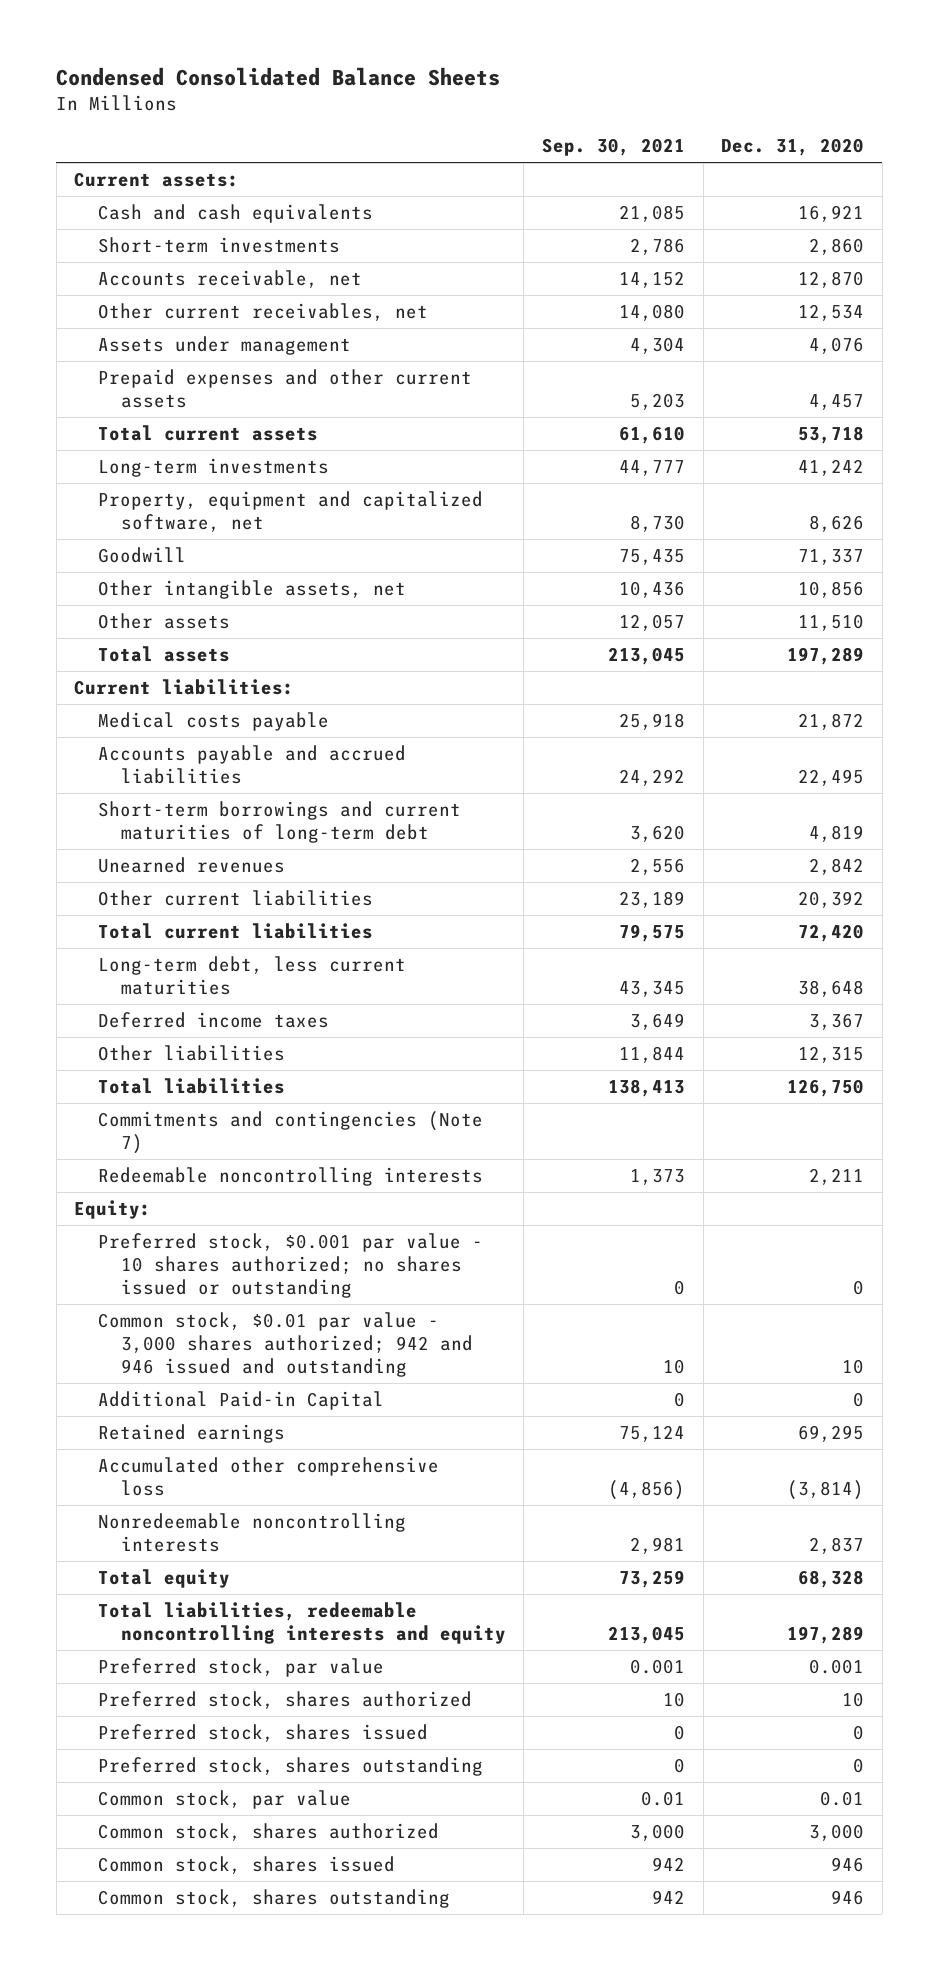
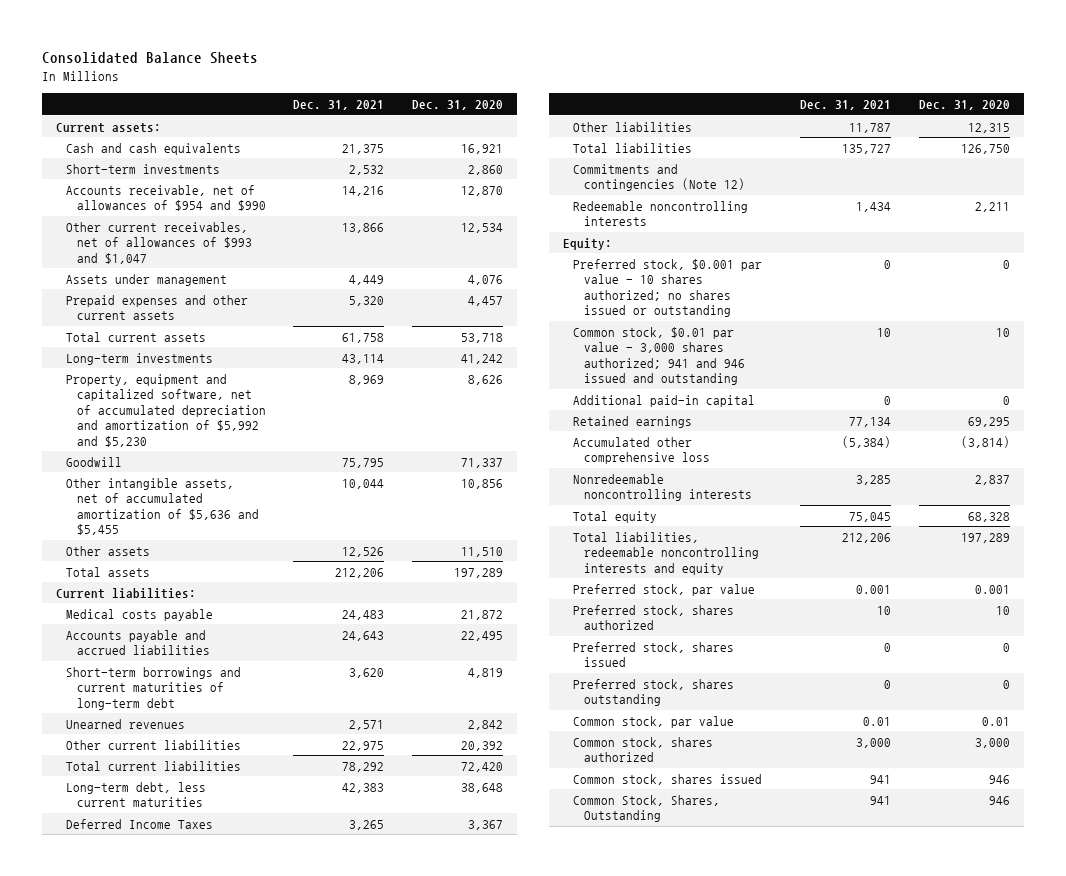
[56,67,501,87] Condensed Consolidated Balance Sheets -> [42,52,259,65] Consolidated Balance Sheets
[542,138,686,157] Sep. 30, 2021 -> none
none -> [293,100,385,111] Dec. 31, 2021
[97,270,362,289] Accounts receivable, net -> [66,184,266,212] Accounts receivable, net of allowances of $954 and $990
[97,303,428,322] Other current receivables, net -> [66,221,252,264] Other current receivables, net of allowances of $993 and $1,047
[97,491,483,532] Property, equipment and capitalized software, net -> [66,373,266,447] Property, equipment and capitalized software, net of accumulated depreciation and amortization of $5,992 and $5,230
[97,580,406,600] Other intangible assets, net -> [66,477,259,536] Other intangible assets, net of accumulated amortization of $5,636 and $5,455
[97,1012,329,1029] Deferred income taxes -> [66,818,214,829] Deferred Income Taxes
[97,1111,483,1154] Commitments and contingencies (Note 7) -> [573,163,745,192] Commitments and contingencies (Note 12)
[97,1312,473,1377] Common stock, $0.01 par value - 3,000 shares authorized; 942 and 946 issued and outstanding -> [573,326,745,386] Common stock, $0.01 par value - 3,000 shares authorized; 941 and 946 issued and outstanding
[97,1391,384,1411] Additional Paid-in Capital -> [573,394,756,407] Additional paid-in capital
[97,1889,450,1909] Common stock, shares outstanding -> [573,794,721,823] Common Stock, Shares, Outstanding

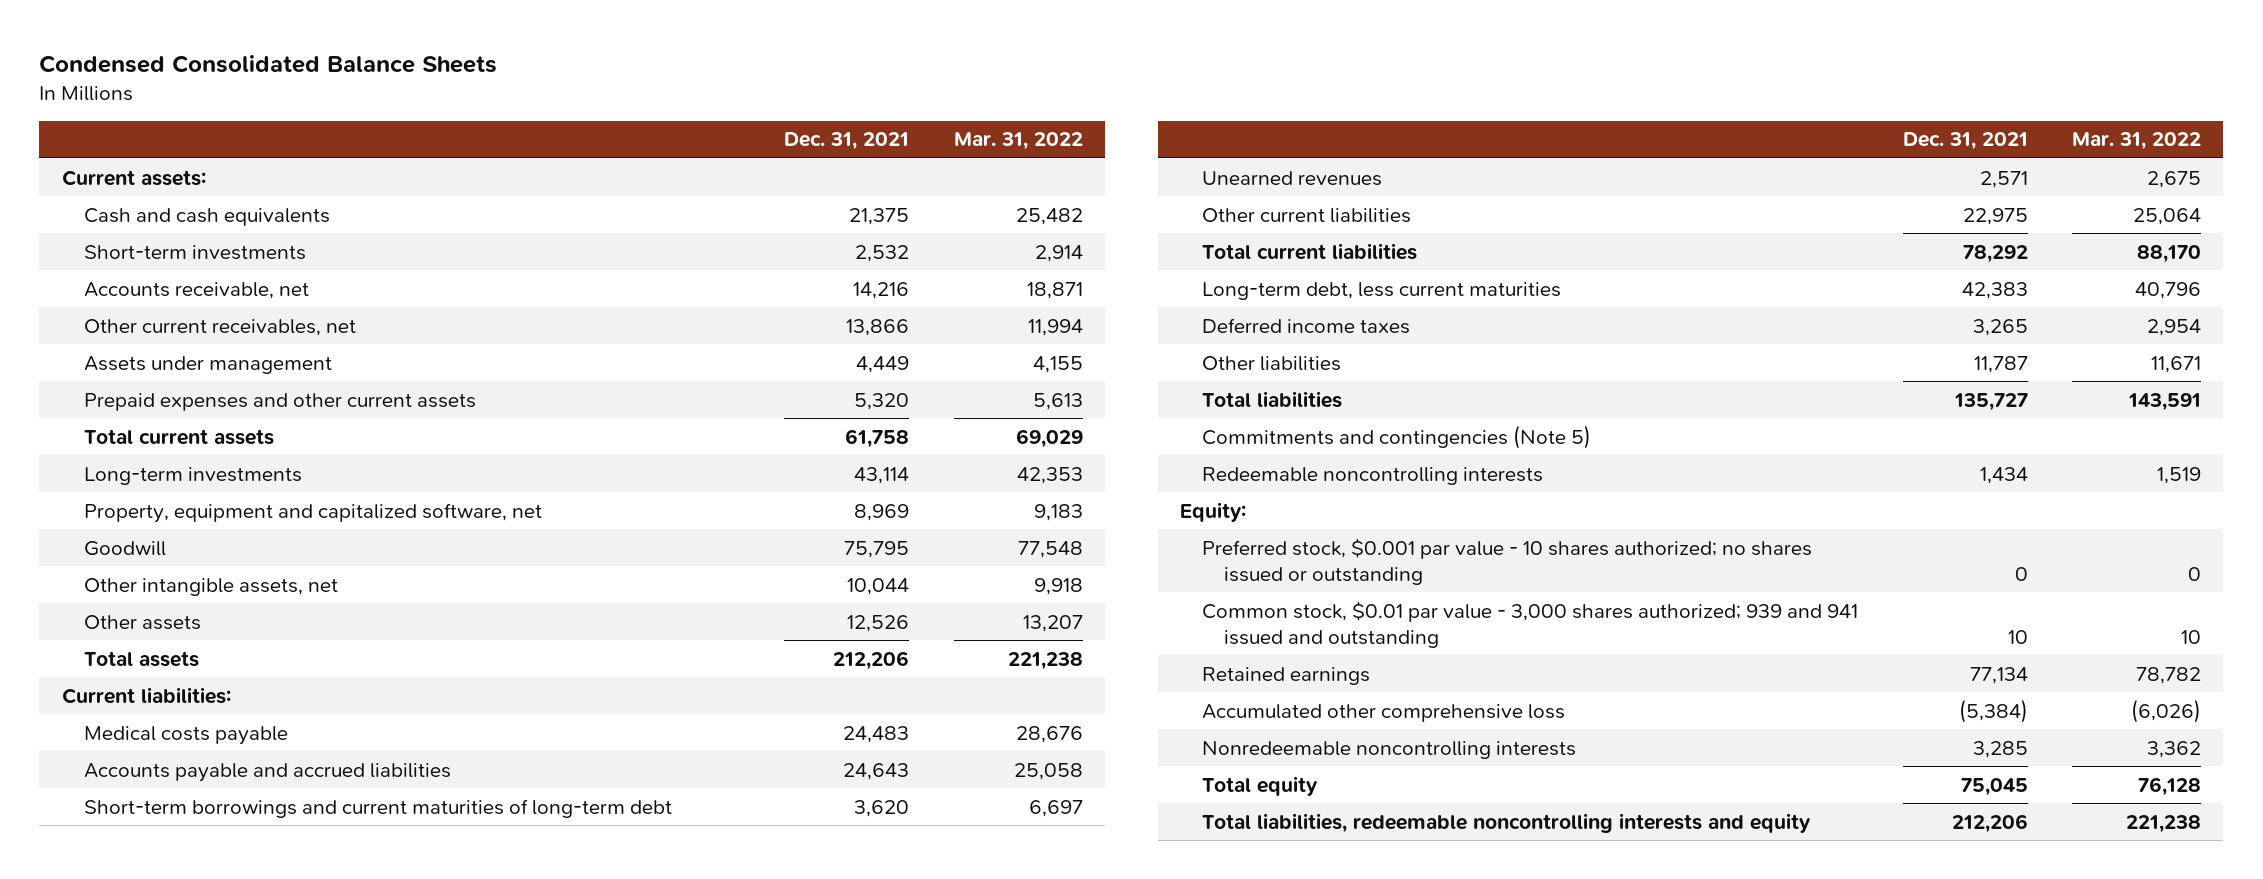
[42,52,259,65] Consolidated Balance Sheets -> [39,54,498,73] Condensed Consolidated Balance Sheets
[411,100,503,111] Dec. 31, 2020 -> none
none -> [954,132,1084,151] Mar. 31, 2022
[66,184,266,212] Accounts receivable, net of allowances of $954 and $990 -> [83,281,309,299] Accounts receivable, net
[66,221,252,264] Other current receivables, net of allowances of $993 and $1,047 -> [83,318,356,336] Other current receivables, net
[66,373,266,447] Property, equipment and capitalized software, net of accumulated depreciation and amortization of $5,992 and $5,230 -> [83,502,542,523] Property, equipment and capitalized software, net
[66,477,259,536] Other intangible assets, net of accumulated amortization of $5,636 and $5,455 -> [83,577,338,596] Other intangible assets, net
[66,818,214,829] Deferred Income Taxes -> [1202,317,1411,334] Deferred income taxes
[573,163,745,192] Commitments and contingencies (Note 12) -> [1202,424,1592,449] Commitments and contingencies (Note 5)
[573,394,756,407] Additional paid-in capital -> none
[573,326,745,386] Common stock, $0.01 par value - 3,000 shares authorized; 941 and 946 issued and outstanding -> [1202,600,1859,648] Common stock, $0.01 par value - 3,000 shares authorized; 939 and 941 issued and outstanding
[573,583,756,596] Preferred stock, par value -> none
[573,604,735,631] Preferred stock, shares authorized -> none
[573,641,735,668] Preferred stock, shares issued -> none
[573,678,735,707] Preferred stock, shares outstanding -> none
[573,715,735,728] Common stock, par value -> none
[573,736,714,763] Common stock, shares authorized -> none
[573,773,763,785] Common stock, shares issued -> none
[573,794,721,823] Common Stock, Shares, Outstanding -> none

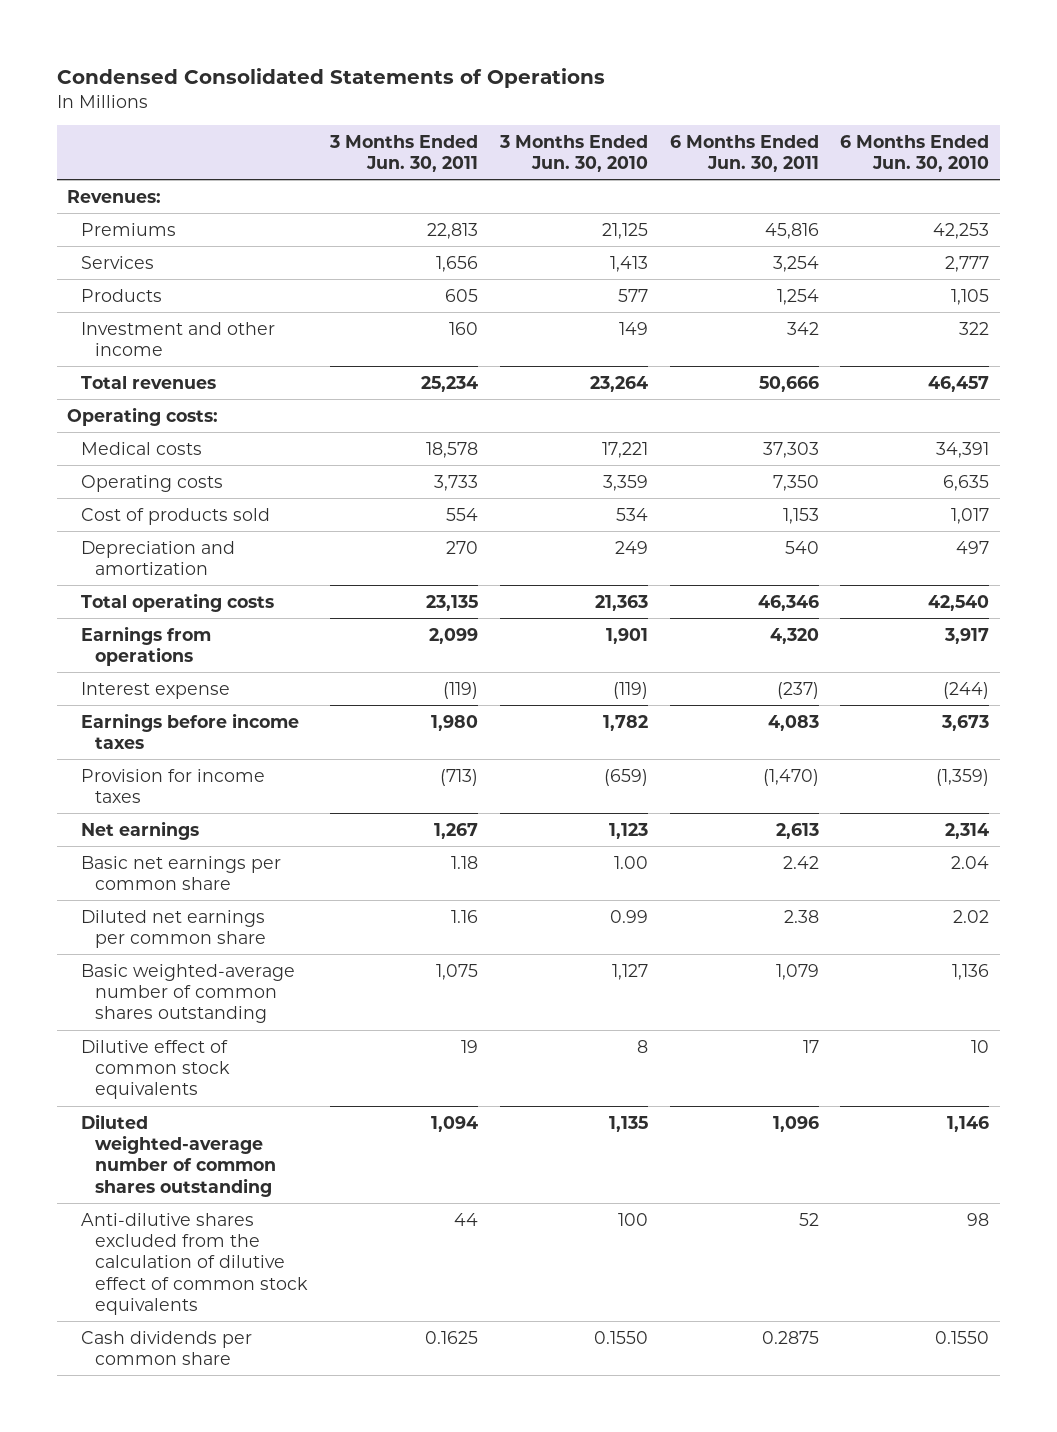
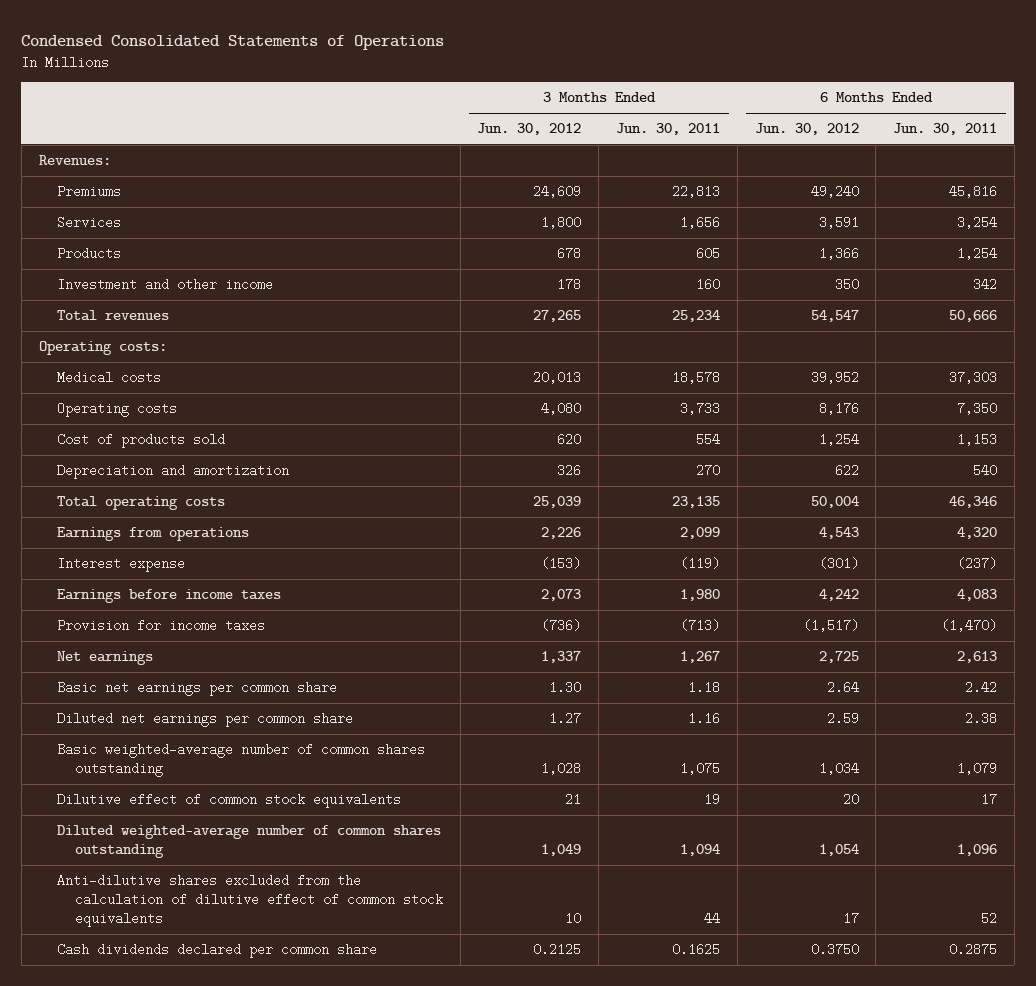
[498,134,648,173] 3 Months Ended Jun. 30, 2010 -> none
[840,134,990,173] 6 Months Ended Jun. 30, 2010 -> none
none -> [477,123,582,136] Jun. 30, 2012
none -> [754,123,859,136] Jun. 30, 2012
[81,1330,253,1365] Cash dividends per common share -> [56,943,377,959] Cash dividends declared per common share

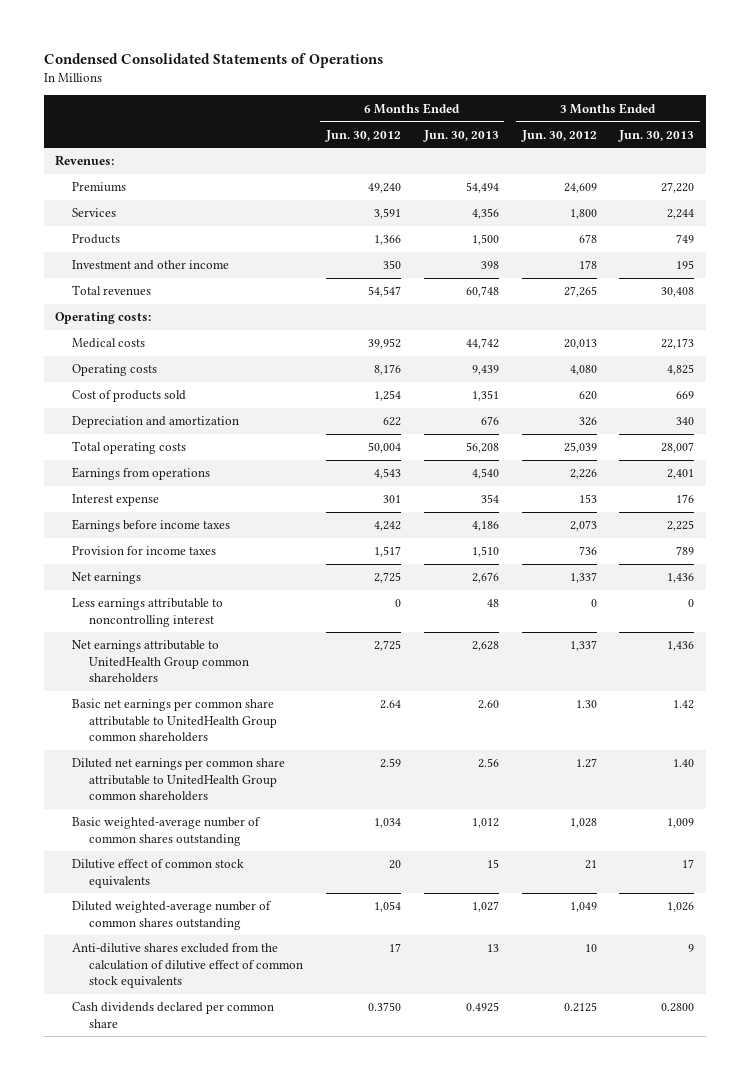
[615,123,720,136] Jun. 30, 2011 -> none
[893,123,998,136] Jun. 30, 2011 -> none
none -> [422,129,499,142] Jun. 30, 2013
none -> [618,129,695,142] Jun. 30, 2013
[541,557,582,571] (153) -> [578,494,597,504] 153
[818,557,859,571] (301) -> [383,495,402,504] 301
[541,619,582,633] (736) -> [578,546,597,556] 736
[802,619,859,633] (1,517) -> [374,546,402,558] 1,517
none -> [72,598,224,627] Less earnings attributable to noncontrolling interest
none -> [72,640,250,684] Net earnings attributable to UnitedHealth Group common shareholders
[56,681,337,697] Basic net earnings per common share -> [72,699,278,743] Basic net earnings per common share attributable to UnitedHealth Group common shareholders
[56,712,353,728] Diluted net earnings per common share -> [72,758,286,802] Diluted net earnings per common share attributable to UnitedHealth Group common shareholders

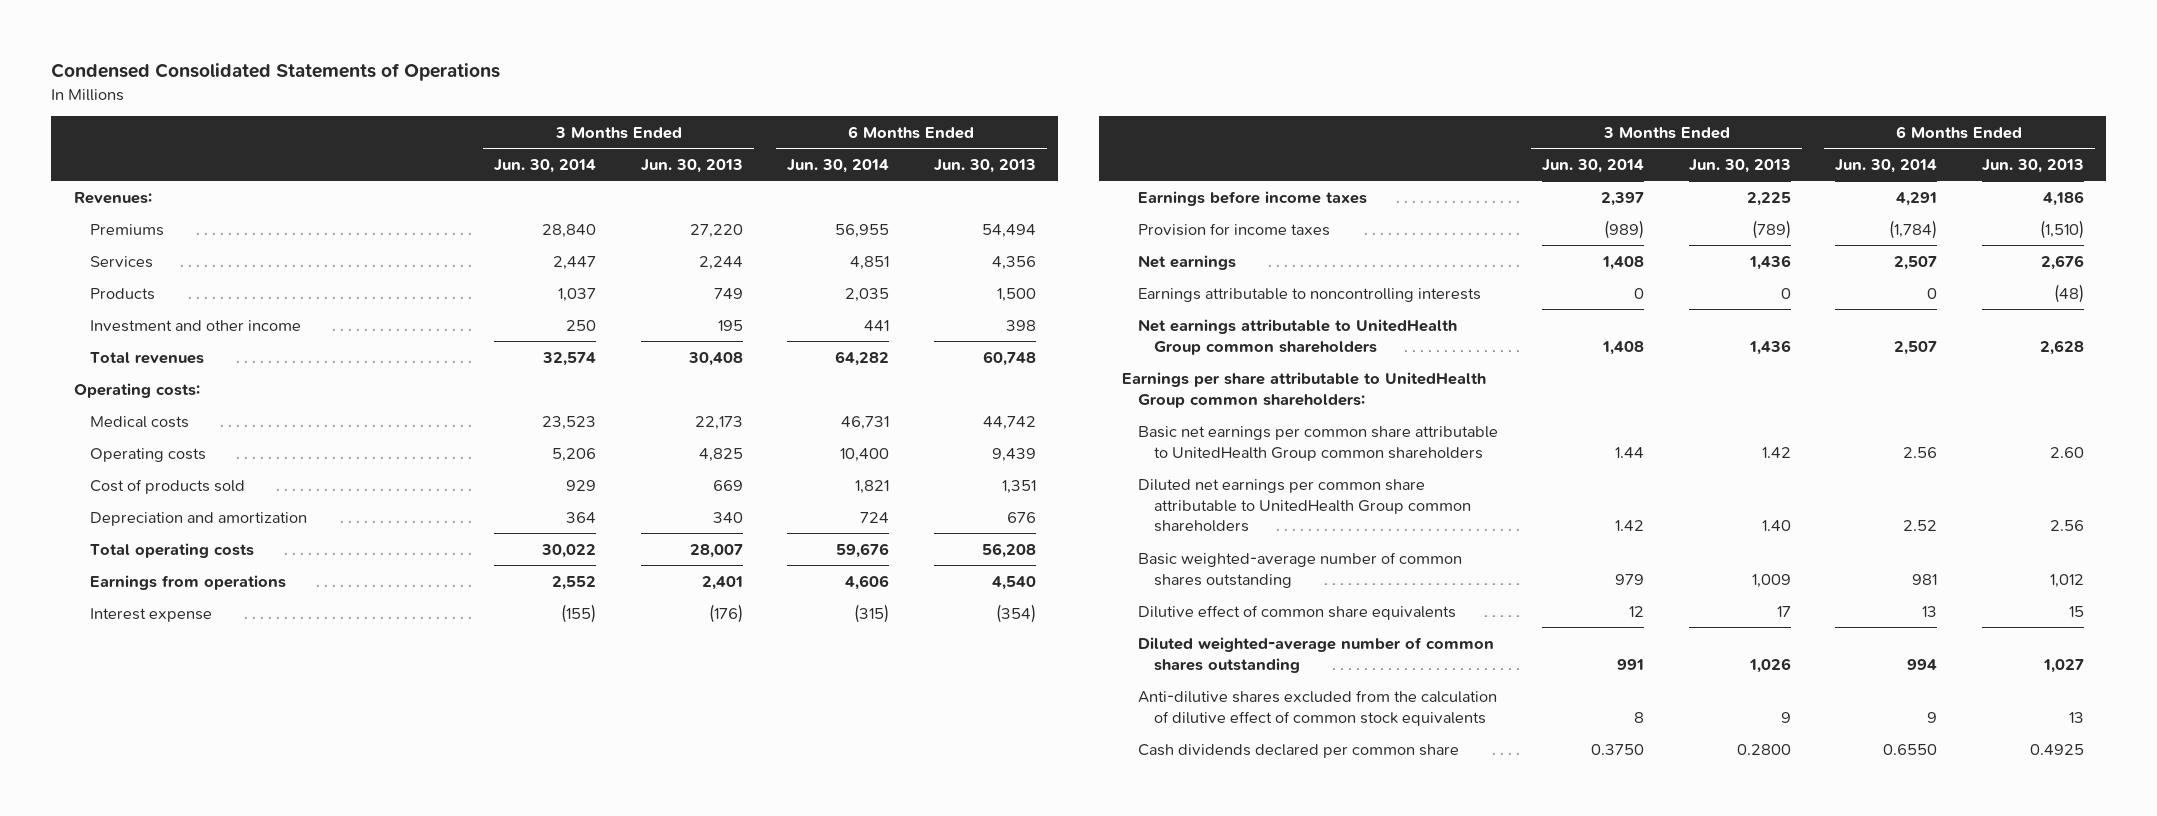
[325,129,402,142] Jun. 30, 2012 -> none
[520,129,597,142] Jun. 30, 2012 -> none
none -> [494,158,597,173] Jun. 30, 2014
none -> [787,158,890,173] Jun. 30, 2014
[480,494,499,504] 354 -> [995,603,1036,623] (354)
[676,494,695,504] 176 -> [708,603,743,623] (176)
[471,546,499,558] 1,510 -> [2039,219,2084,239] (1,510)
[676,546,695,556] 789 -> [1751,219,1791,239] (789)
[72,598,224,627] Less earnings attributable to noncontrolling interest -> [1137,287,1481,302] Earnings attributable to noncontrolling interests
[486,599,499,608] 48 -> [2053,283,2084,303] (48)
none -> [1121,371,1486,408] Earnings per share attributable to UnitedHealth Group common shareholders:
[72,859,245,888] Dilutive effect of common stock equivalents -> [1137,604,1456,620] Dilutive effect of common share equivalents

